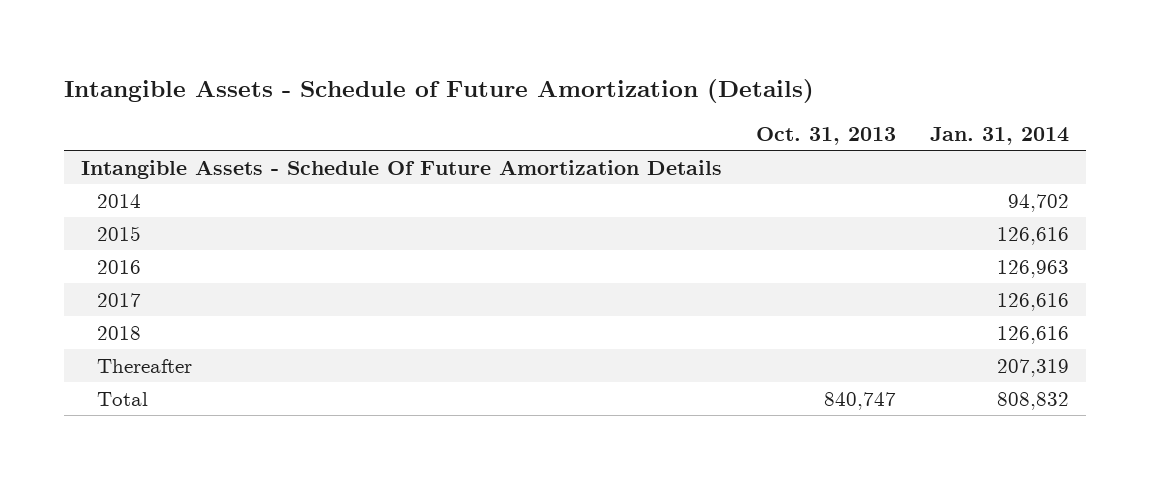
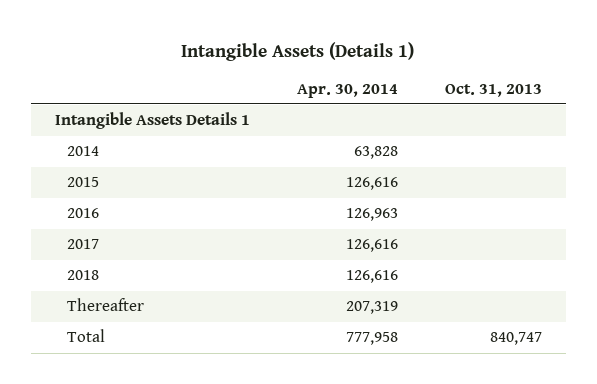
[64,78,815,103] Intangible Assets - Schedule of Future Amortization (Details) -> [181,41,415,61] Intangible Assets (Details 1)
[929,127,1069,146] Jan. 31, 2014 -> none
none -> [296,83,398,98] Apr. 30, 2014
[81,159,723,179] Intangible Assets - Schedule Of Future Amortization Details -> [54,112,250,130] Intangible Assets Details 1

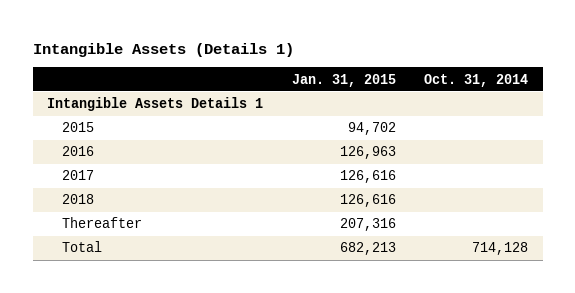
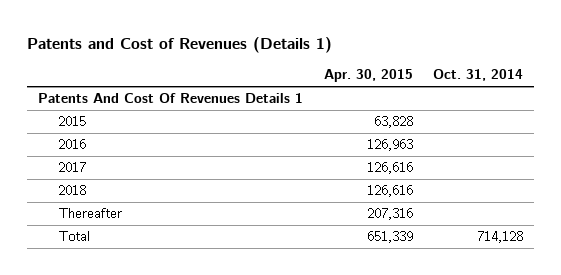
[32,42,294,57] Intangible Assets (Details 1) -> [27,37,333,54] Patents and Cost of Revenues (Details 1)
[291,73,396,87] Jan. 31, 2015 -> none
none -> [323,69,413,83] Apr. 30, 2015
[47,97,264,112] Intangible Assets Details 1 -> [37,93,303,104] Patents And Cost Of Revenues Details 1

